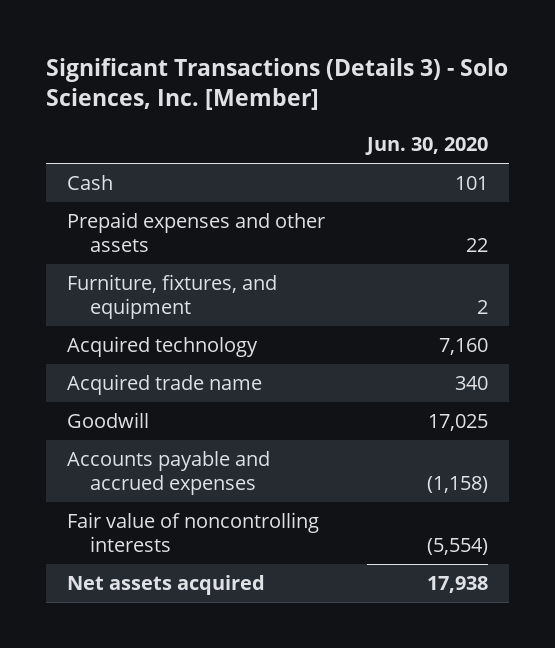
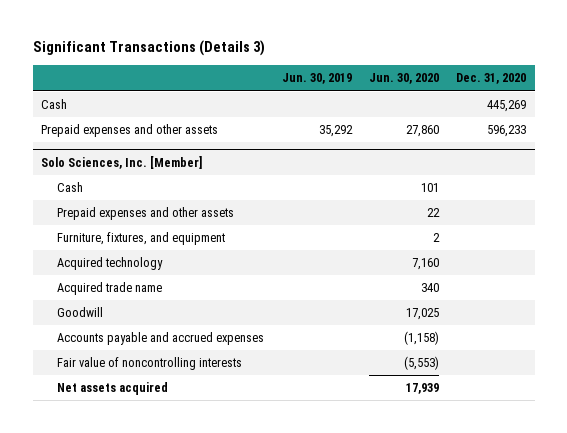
[45,57,508,111] Significant Transactions (Details 3) - Solo Sciences, Inc. [Member] -> [32,40,265,57] Significant Transactions (Details 3)
none -> [281,73,352,85] Jun. 30, 2019
none -> [456,73,527,85] Dec. 31, 2020
none -> [41,99,68,110] Cash
none -> [41,124,219,138] Prepaid expenses and other assets
none -> [41,155,203,169] Solo Sciences, Inc. [Member]
[427,538,489,556] (5,554) -> [403,356,439,371] (5,553)
[427,575,489,593] 17,938 -> [405,383,439,395] 17,939

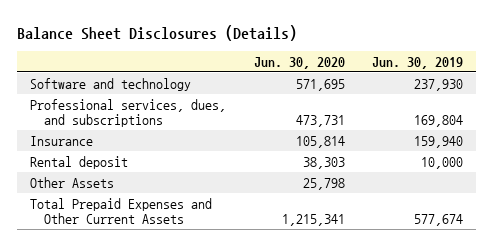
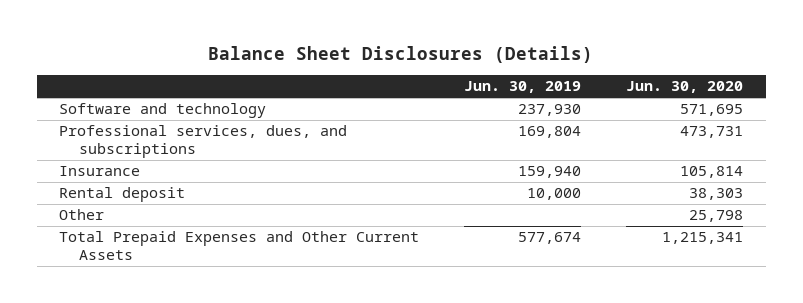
[30,176,115,188] Other Assets -> [59,209,105,221] Other

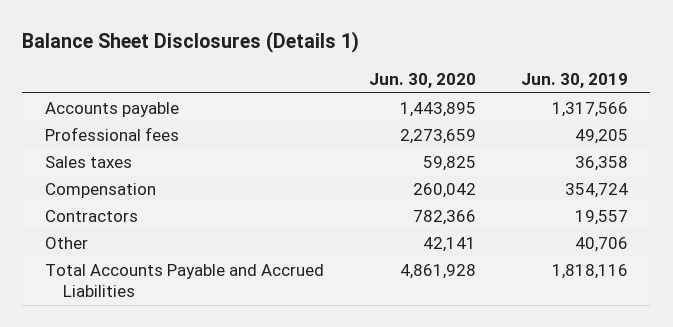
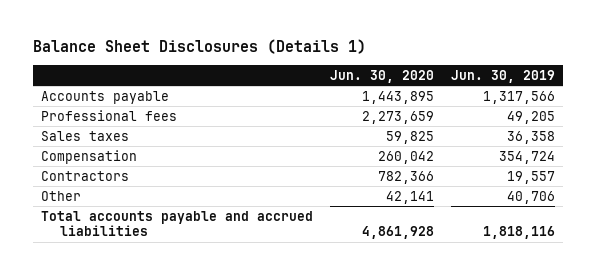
[44,263,324,298] Total Accounts Payable and Accrued Liabilities -> [41,210,314,237] Total accounts payable and accrued liabilities

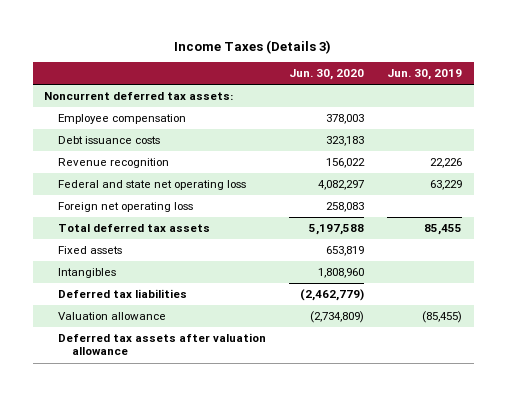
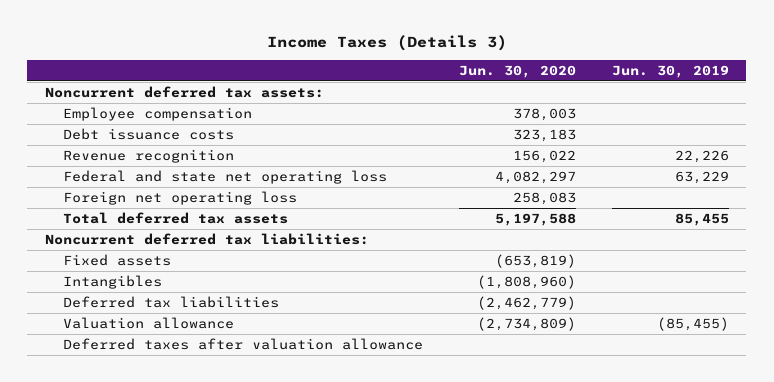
none -> [45,232,370,245] Noncurrent deferred tax liabilities:
[326,246,365,257] 653,819 -> [494,253,576,268] (653,819)
[318,268,365,279] 1,808,960 -> [476,274,576,289] (1,808,960)
[58,333,267,356] Deferred tax assets after valuation allowance -> [63,337,424,350] Deferred taxes after valuation allowance

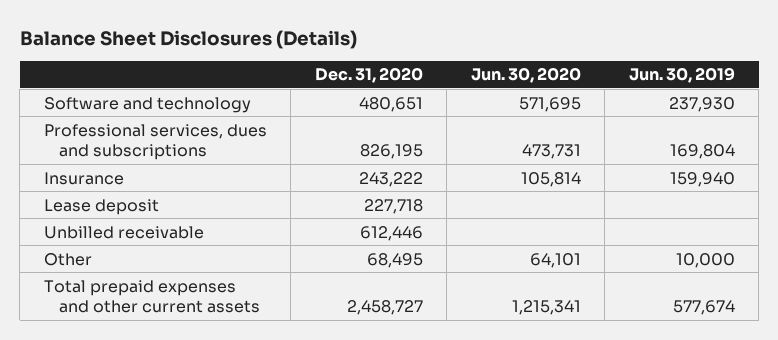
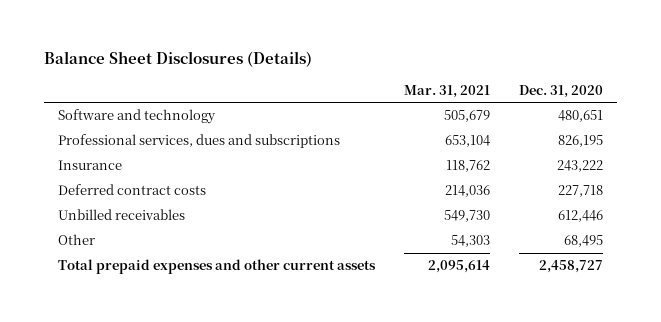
[470,67,581,84] Jun. 30, 2020 -> none
[628,67,735,84] Jun. 30, 2019 -> none
none -> [404,84,491,98] Mar. 31, 2021
[43,198,159,215] Lease deposit -> [58,184,207,196] Deferred contract costs
[43,225,204,239] Unbilled receivable -> [58,209,186,221] Unbilled receivables

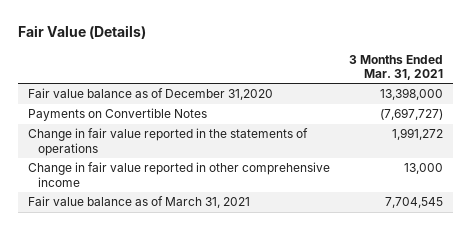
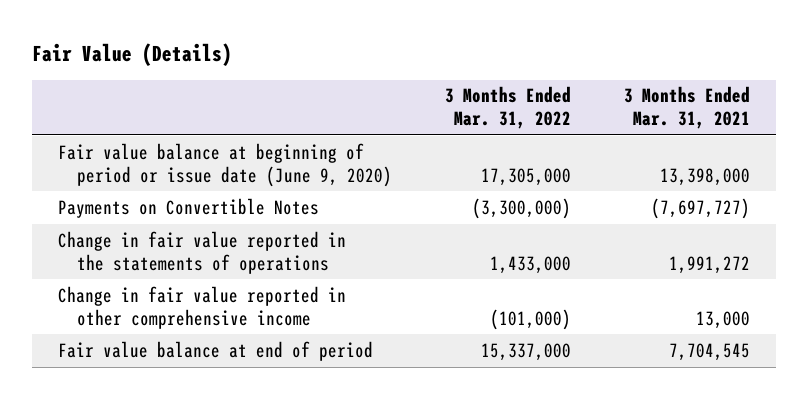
none -> [445,86,572,130] 3 Months Ended Mar. 31, 2022
[27,88,273,101] Fair value balance as of December 31,2020 -> [58,142,393,187] Fair value balance at beginning of period or issue date (June 9, 2020)
[27,196,250,209] Fair value balance as of March 31, 2021 -> [58,340,374,361] Fair value balance at end of period

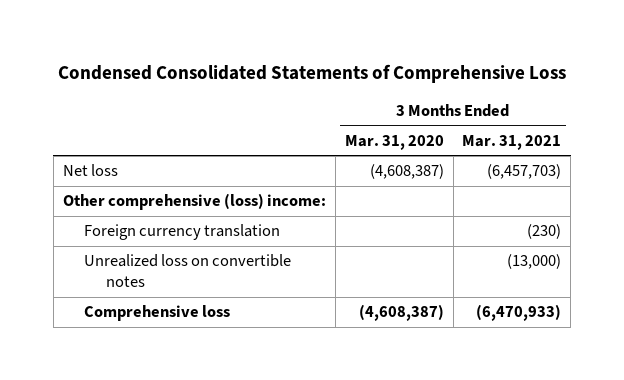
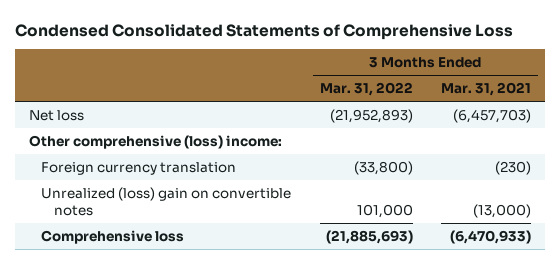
[344,134,444,150] Mar. 31, 2020 -> none
none -> [319,82,413,97] Mar. 31, 2022
[84,254,292,288] Unrealized loss on convertible notes -> [41,186,292,216] Unrealized (loss) gain on convertible notes

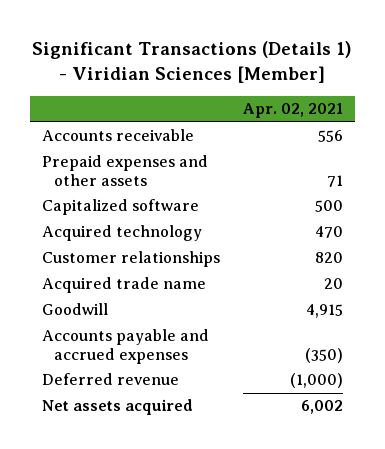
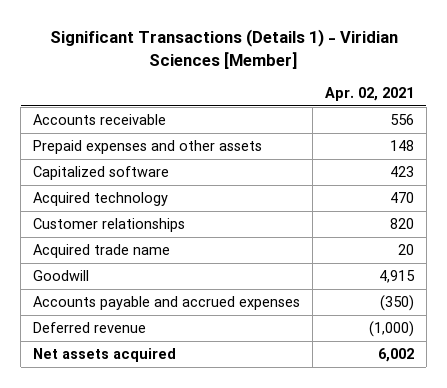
[327,174,344,187] 71 -> [389,140,414,152] 148
[315,200,344,213] 500 -> [389,166,414,178] 423

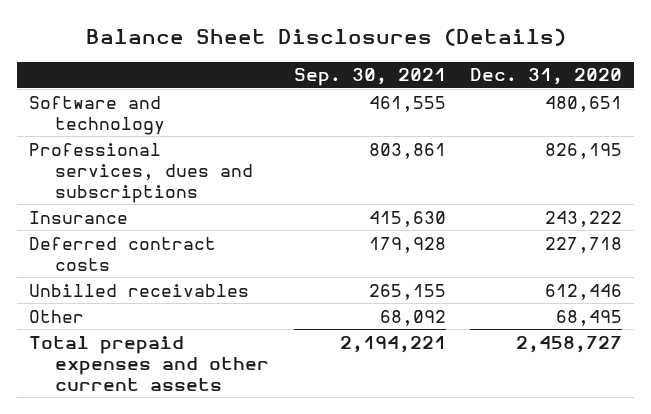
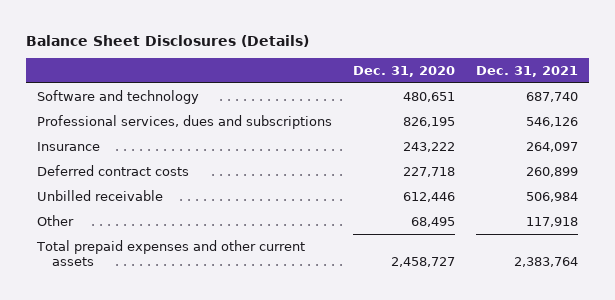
[293,68,446,87] Sep. 30, 2021 -> none
none -> [476,65,579,77] Dec. 31, 2021
[29,283,250,297] Unbilled receivables -> [37,189,164,201] Unbilled receivable

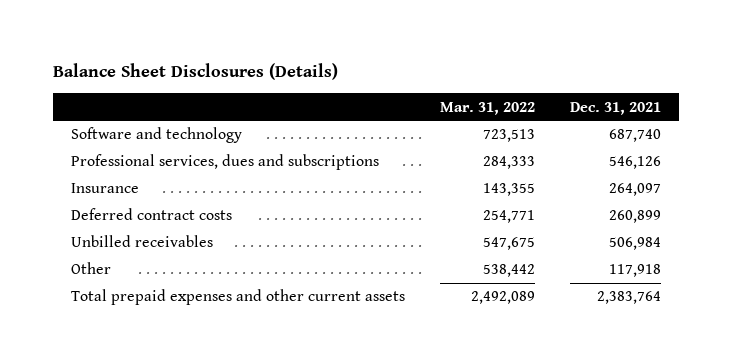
[353,65,456,77] Dec. 31, 2020 -> none
none -> [439,101,535,115] Mar. 31, 2022
[37,189,164,201] Unbilled receivable -> [70,235,213,248] Unbilled receivables

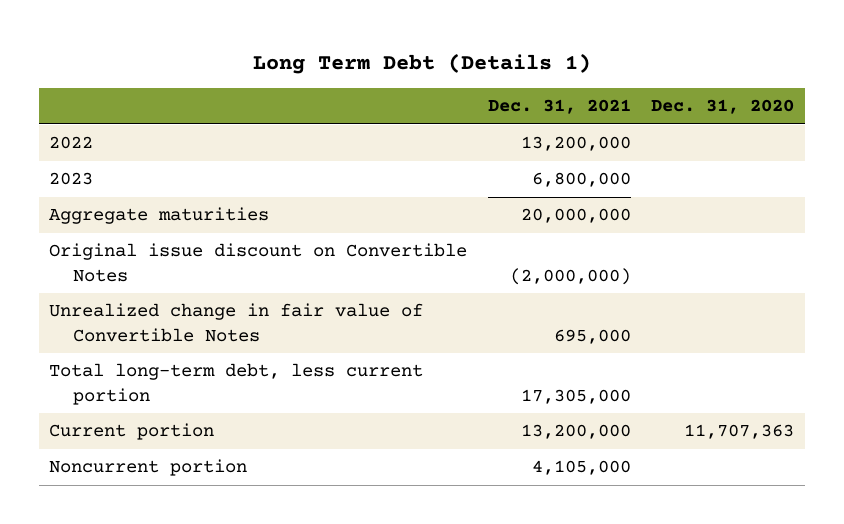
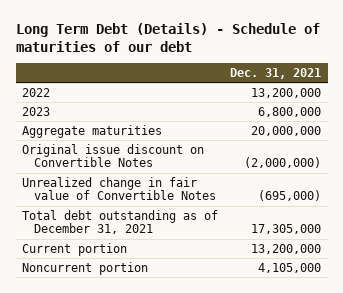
[252,52,591,74] Long Term Debt (Details 1) -> [15,22,320,52] Long Term Debt (Details) - Schedule of maturities of our debt
[651,99,795,115] Dec. 31, 2020 -> none
[553,329,631,345] 695,000 -> [258,190,322,202] (695,000)
[49,363,424,406] Total long-term debt, less current portion -> [21,209,218,235] Total debt outstanding as of December 31, 2021

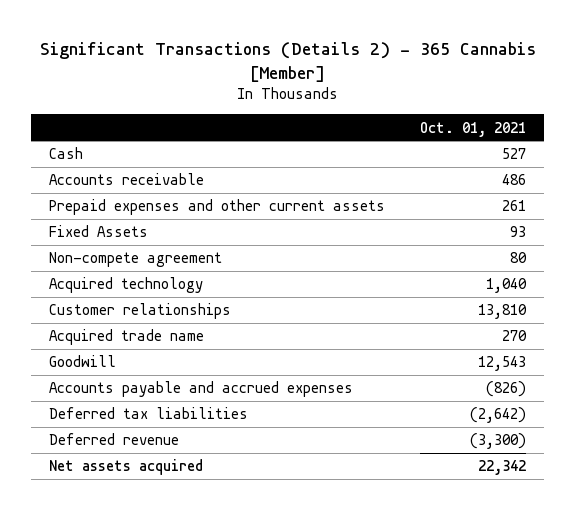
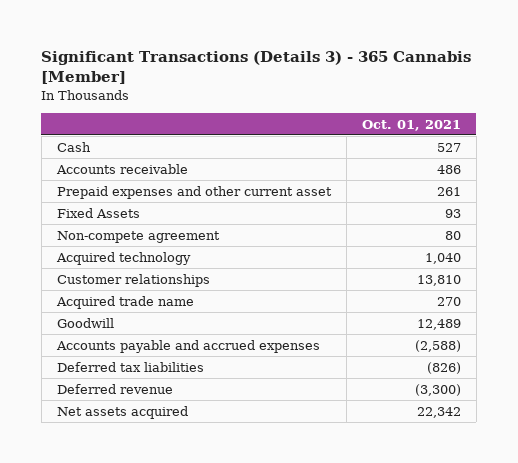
[39,41,536,82] Significant Transactions (Details 2) - 365 Cannabis [Member] -> [41,50,472,85] Significant Transactions (Details 3) - 365 Cannabis [Member]
[48,199,385,216] Prepaid expenses and other current assets -> [56,185,332,199] Prepaid expenses and other current asset
[478,356,527,372] 12,543 -> [416,318,461,330] 12,489
[486,381,527,398] (826) -> [414,339,461,352] (2,588)
[470,407,527,424] (2,642) -> [426,361,461,374] (826)

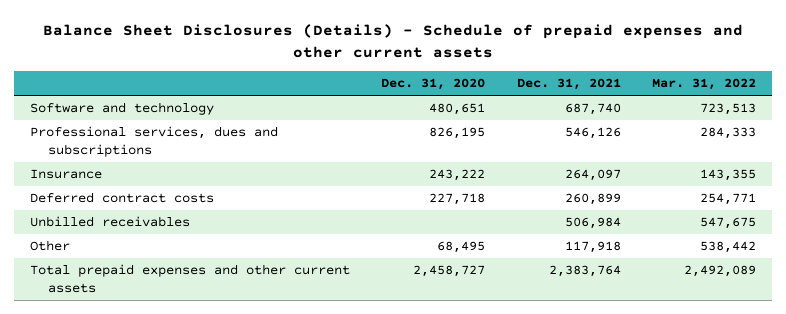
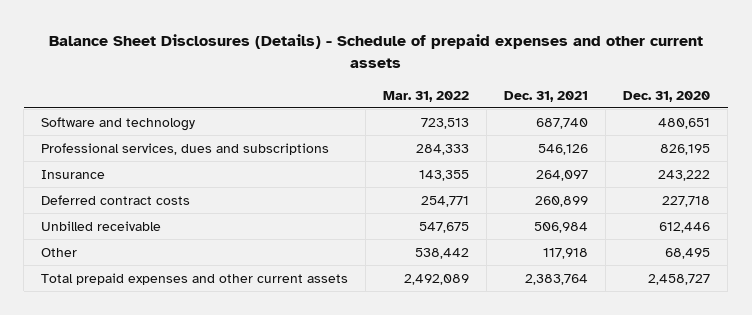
[29,216,190,228] Unbilled receivables -> none
none -> [41,220,162,231] Unbilled receivable

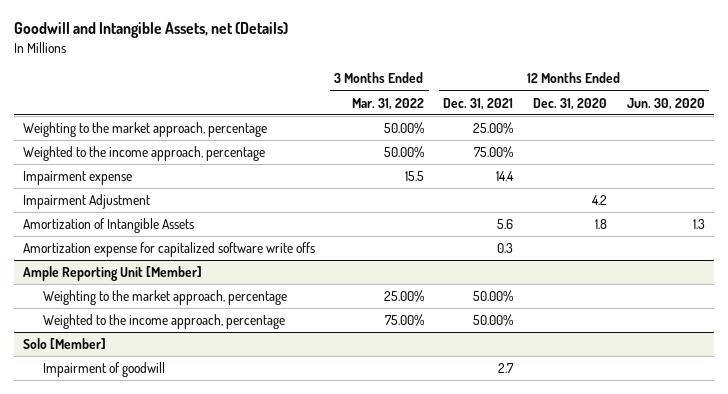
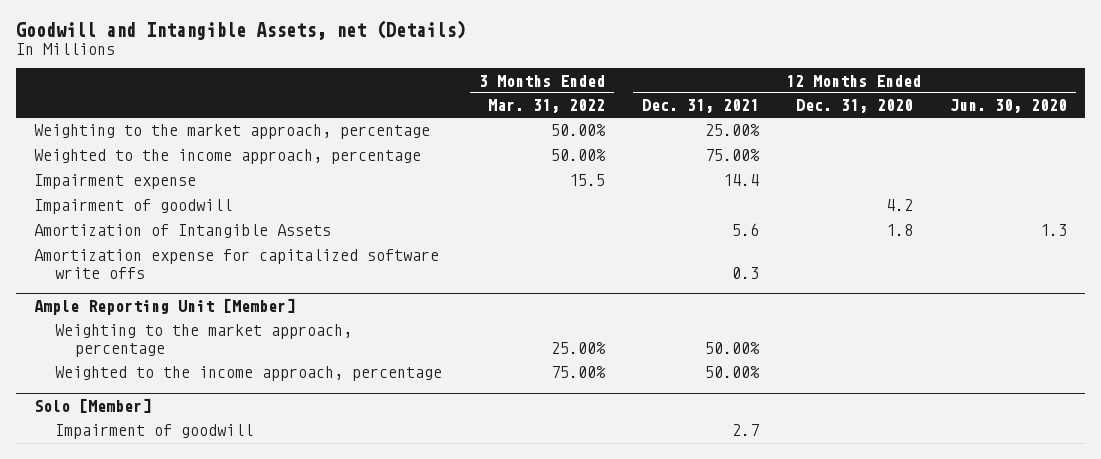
[23,194,151,210] Impairment Adjustment -> none
none -> [34,199,233,215] Impairment of goodwill

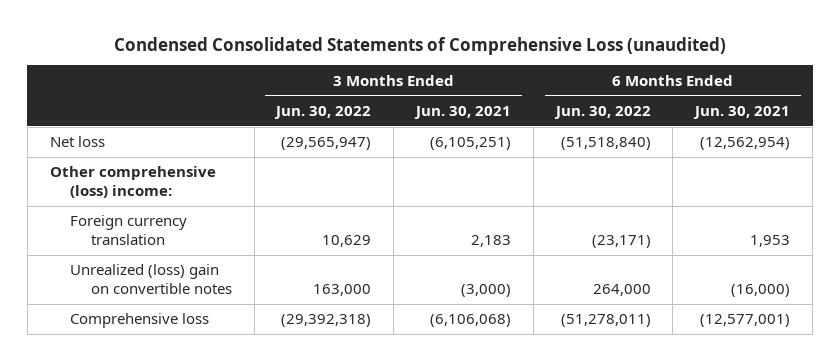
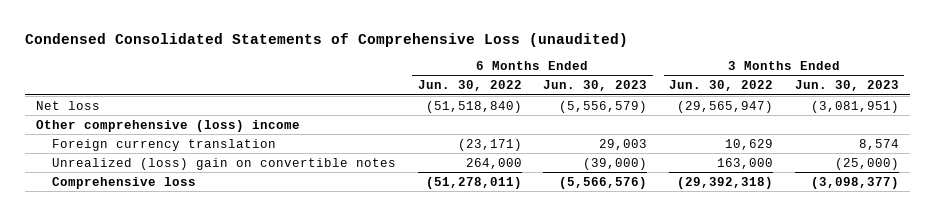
[414,106,512,120] Jun. 30, 2021 -> none
[693,106,791,120] Jun. 30, 2021 -> none
none -> [543,80,648,92] Jun. 30, 2023
none -> [794,80,899,92] Jun. 30, 2023
[49,166,216,199] Other comprehensive (loss) income: -> [35,119,300,132] Other comprehensive (loss) income

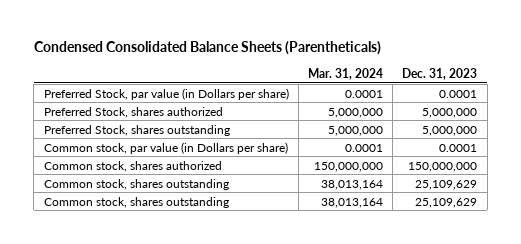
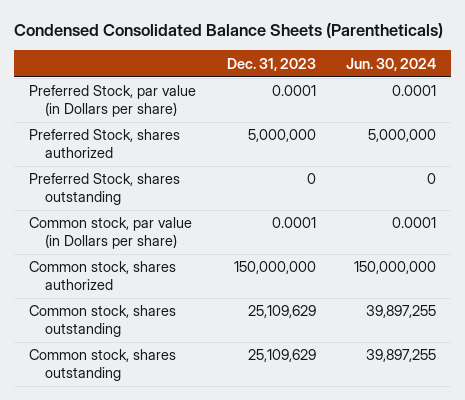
[308,67,384,80] Mar. 31, 2024 -> none
none -> [345,57,436,71] Jun. 30, 2024
[422,125,478,136] 5,000,000 -> [306,173,316,185] 0

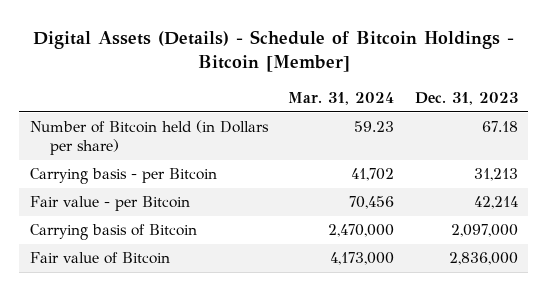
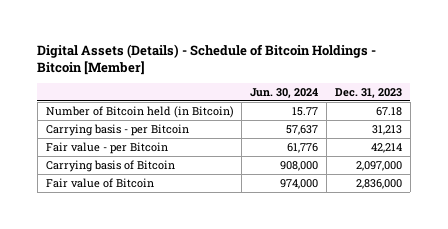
[288,92,395,106] Mar. 31, 2024 -> none
none -> [250,87,319,98] Jun. 30, 2024
[29,120,269,156] Number of Bitcoin held (in Dollars per share) -> [45,105,234,118] Number of Bitcoin held (in Bitcoin)

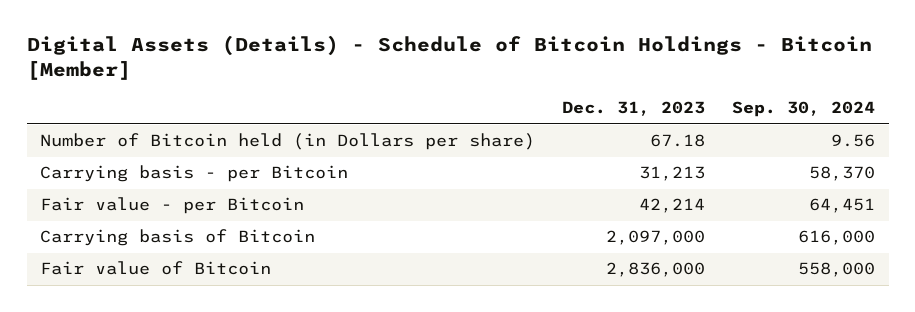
[250,87,319,98] Jun. 30, 2024 -> none
none -> [732,101,876,118] Sep. 30, 2024
[45,105,234,118] Number of Bitcoin held (in Bitcoin) -> [40,133,536,151] Number of Bitcoin held (in Dollars per share)

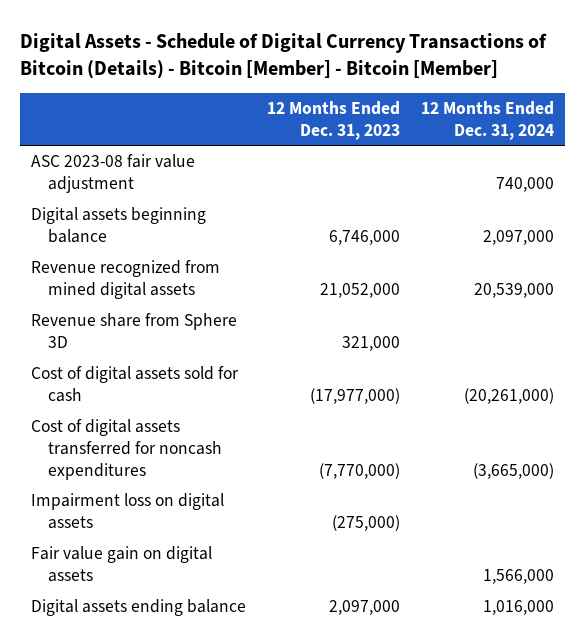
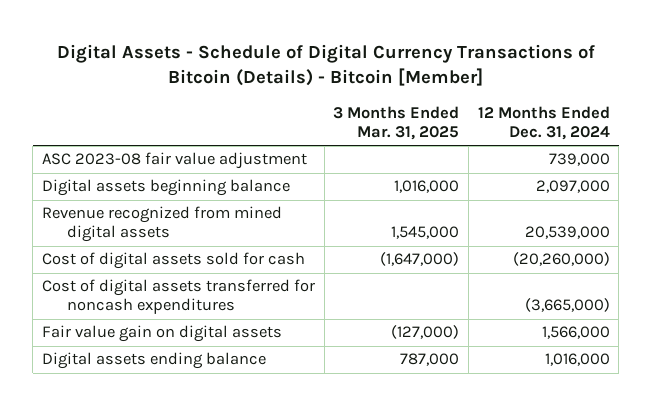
[20,32,548,80] Digital Assets - Schedule of Digital Currency Transactions of Bitcoin (Details) - Bitcoin [Member] - Bitcoin [Member] -> [56,44,595,87] Digital Assets - Schedule of Digital Currency Transactions of Bitcoin (Details) - Bitcoin [Member]
[267,100,401,140] 12 Months Ended Dec. 31, 2023 -> none
none -> [333,106,460,141] 3 Months Ended Mar. 31, 2025
[496,176,555,192] 740,000 -> [548,153,610,167] 739,000
[30,313,237,348] Revenue share from Sphere 3D -> none
[464,387,555,404] (20,261,000) -> [512,252,610,267] (20,260,000)
[30,493,224,529] Impairment loss on digital assets -> none

